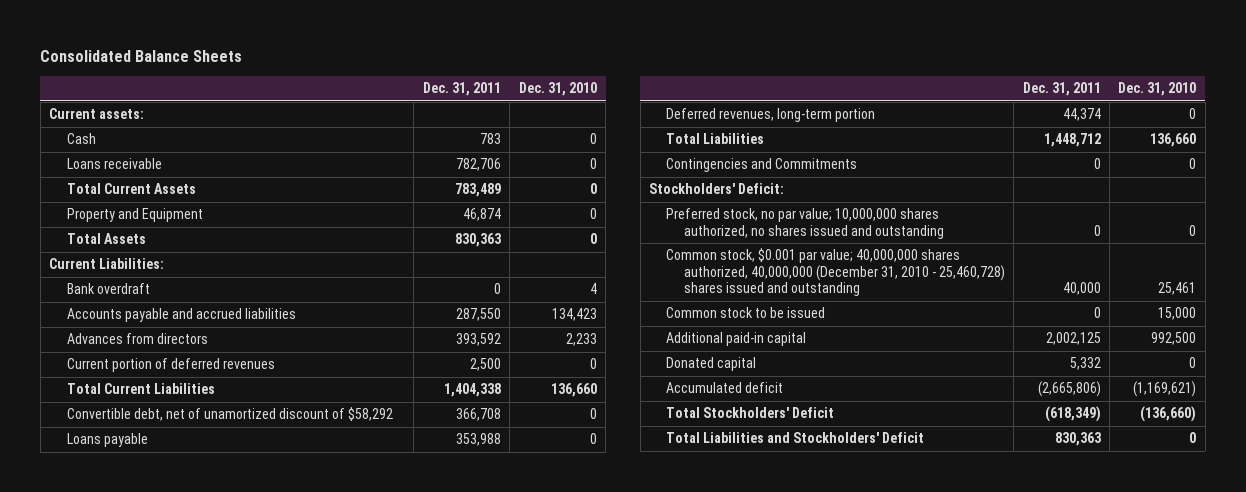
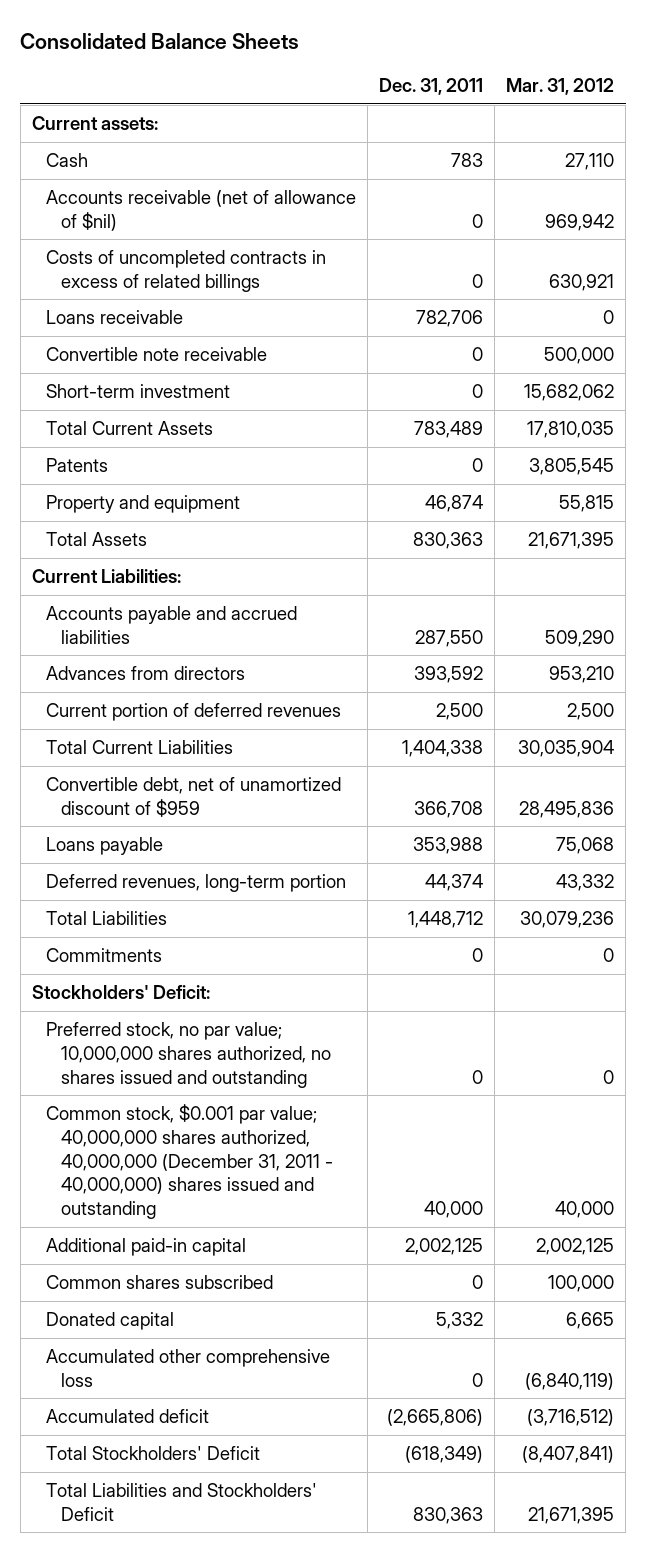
[518,81,597,96] Dec. 31, 2010 -> none
none -> [506,78,615,96] Mar. 31, 2012
none -> [46,189,357,231] Accounts receivable (net of allowance of $nil)
none -> [46,249,327,292] Costs of uncompleted contracts in excess of related billings
none -> [46,346,268,361] Convertible note receivable
none -> [46,383,231,398] Short-term investment
none -> [46,457,109,472] Patents
[66,208,203,223] Property and Equipment -> [46,494,241,513] Property and equipment
[66,283,150,295] Bank overdraft -> none
[66,407,393,422] Convertible debt, net of unamortized discount of $58,292 -> [46,776,342,817] Convertible debt, net of unamortized discount of $959
[666,158,858,173] Contingencies and Commitments -> [46,947,163,962] Commitments
[666,307,826,319] Common stock to be issued -> none
[666,248,1005,297] Common stock, $0.001 par value; 40,000,000 shares authorized, 40,000,000 (December 31, 2010 - 25,460,728) shares issued and outstanding -> [46,1103,333,1220] Common stock, $0.001 par value; 40,000,000 shares authorized, 40,000,000 (December 31, 2011 - 40,000,000) shares issued and outstanding
none -> [46,1274,274,1289] Common shares subscribed
none -> [46,1348,331,1387] Accumulated other comprehensive loss

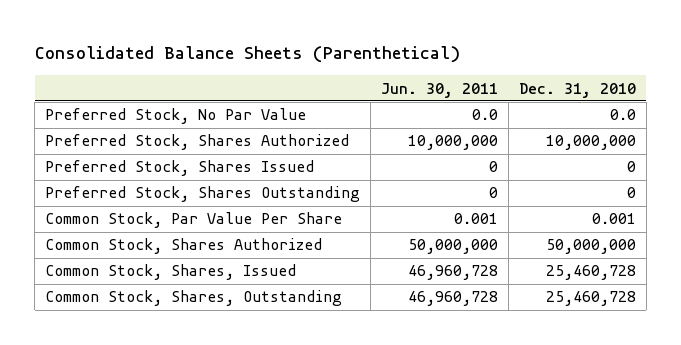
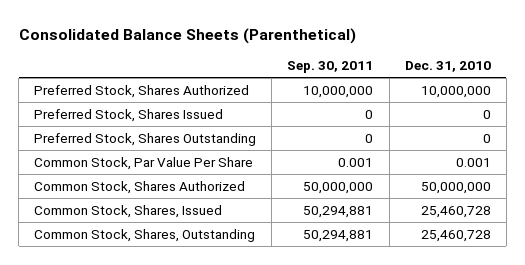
[381,82,499,98] Jun. 30, 2011 -> none
none -> [287,60,374,73] Sep. 30, 2011
[45,108,307,125] Preferred Stock, No Par Value -> none

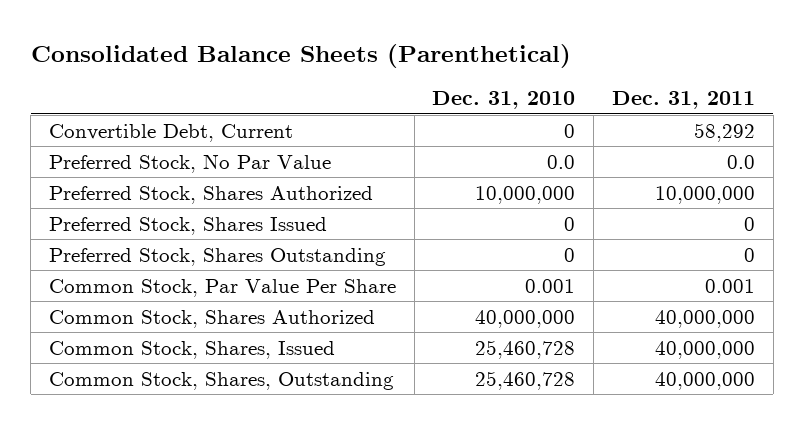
[287,60,374,73] Sep. 30, 2011 -> none
none -> [611,91,755,110] Dec. 31, 2011
none -> [48,123,293,142] Convertible Debt, Current
none -> [48,153,331,173] Preferred Stock, No Par Value
[420,181,491,194] 50,000,000 -> [475,309,576,328] 40,000,000

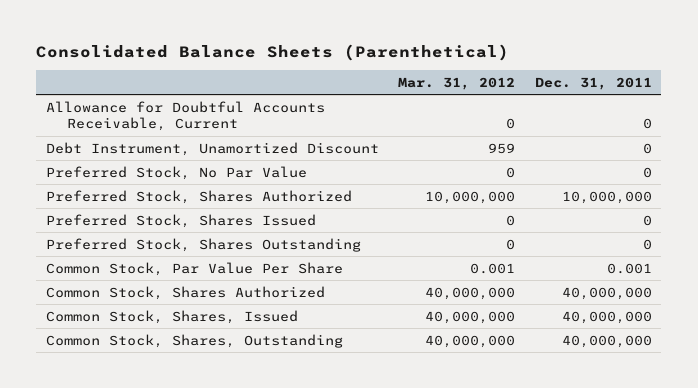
[432,91,576,110] Dec. 31, 2010 -> none
none -> [398,76,516,90] Mar. 31, 2012
[48,123,293,142] Convertible Debt, Current -> none
none -> [45,100,325,132] Allowance for Doubtful Accounts Receivable, Current
none -> [45,141,379,156] Debt Instrument, Unamortized Discount
[726,154,755,169] 0.0 -> [642,166,652,178] 0

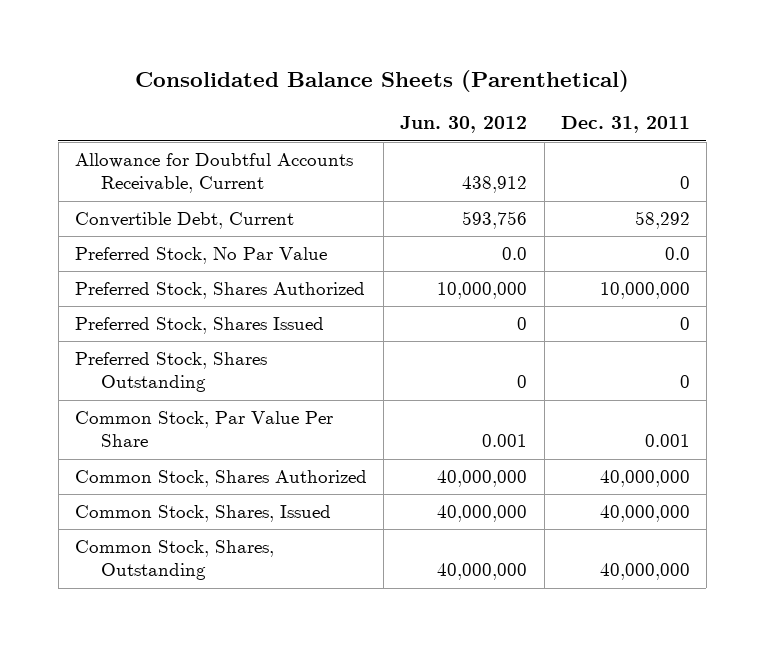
[398,76,516,90] Mar. 31, 2012 -> none
none -> [400,116,528,134] Jun. 30, 2012
[45,141,379,156] Debt Instrument, Unamortized Discount -> none
none -> [74,211,294,229] Convertible Debt, Current
[642,166,652,178] 0 -> [664,246,690,260] 0.0

